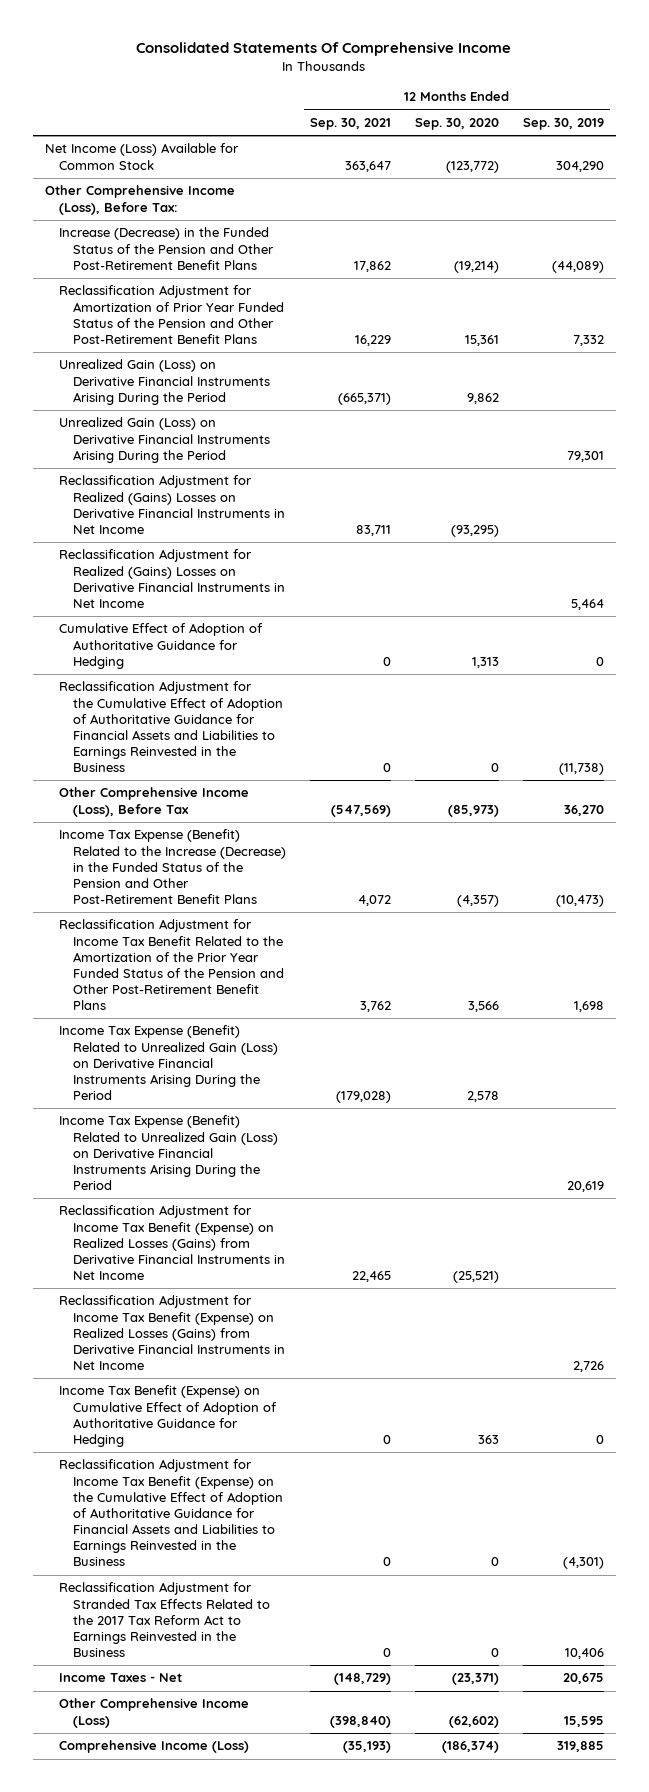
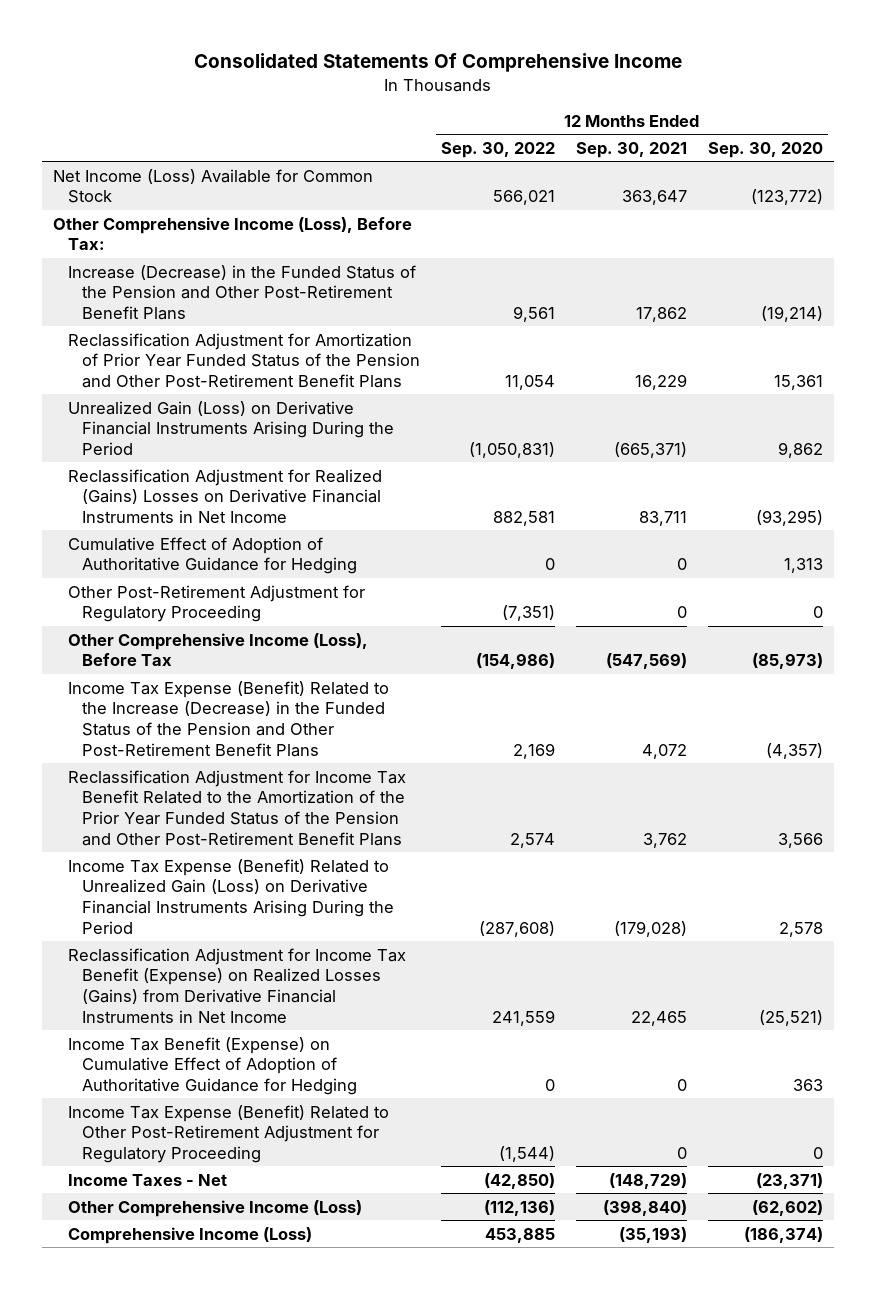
[522,117,604,130] Sep. 30, 2019 -> none
none -> [441,141,556,158] Sep. 30, 2022
[59,417,270,463] Unrealized Gain (Loss) on Derivative Financial Instruments Arising During the Period -> none
[59,549,285,608] Reclassification Adjustment for Realized (Gains) Losses on Derivative Financial Instruments in Net Income -> none
[59,681,283,773] Reclassification Adjustment for the Cumulative Effect of Adoption of Authoritative Guidance for Financial Assets and Liabilities to Earnings Reinvested in the Business -> none
none -> [67,584,365,623] Other Post-Retirement Adjustment for Regulatory Proceeding
[59,1115,278,1191] Income Tax Expense (Benefit) Related to Unrealized Gain (Loss) on Derivative Financial Instruments Arising During the Period -> none
[59,1295,285,1371] Reclassification Adjustment for Income Tax Benefit (Expense) on Realized Losses (Gains) from Derivative Financial Instruments in Net Income -> none
[59,1459,283,1567] Reclassification Adjustment for Income Tax Benefit (Expense) on the Cumulative Effect of Adoption of Authoritative Guidance for Financial Assets and Liabilities to Earnings Reinvested in the Business -> none
[59,1582,270,1658] Reclassification Adjustment for Stranded Tax Effects Related to the 2017 Tax Reform Act to Earnings Reinvested in the Business -> none
none -> [67,1104,389,1164] Income Tax Expense (Benefit) Related to Other Post-Retirement Adjustment for Regulatory Proceeding

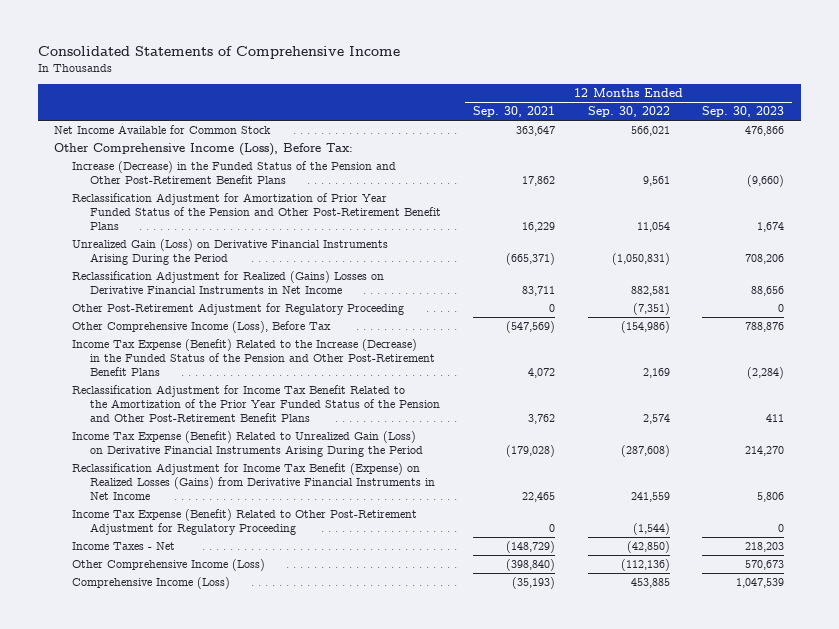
[194,53,683,73] Consolidated Statements Of Comprehensive Income -> [38,46,401,60] Consolidated Statements of Comprehensive Income
[708,141,824,158] Sep. 30, 2020 -> none
none -> [702,106,785,118] Sep. 30, 2023
[52,168,373,204] Net Income (Loss) Available for Common Stock -> [54,125,272,135] Net Income Available for Common Stock
[67,536,358,575] Cumulative Effect of Adoption of Authoritative Guidance for Hedging -> none
[67,1036,358,1096] Income Tax Benefit (Expense) on Cumulative Effect of Adoption of Authoritative Guidance for Hedging -> none

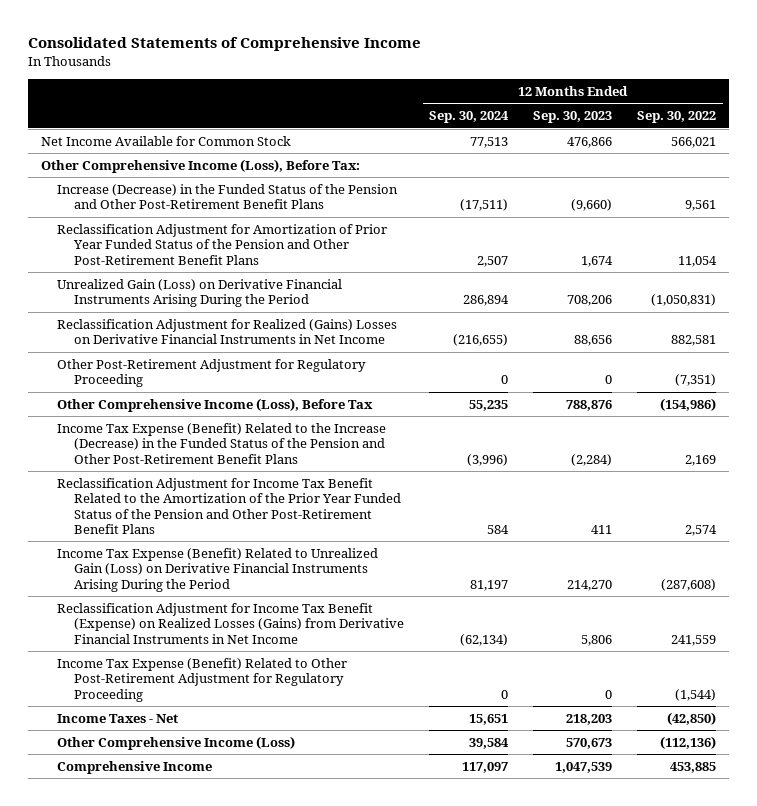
[473,106,556,118] Sep. 30, 2021 -> none
none -> [429,111,510,124] Sep. 30, 2024
[72,577,231,590] Comprehensive Income (Loss) -> [57,760,213,774] Comprehensive Income

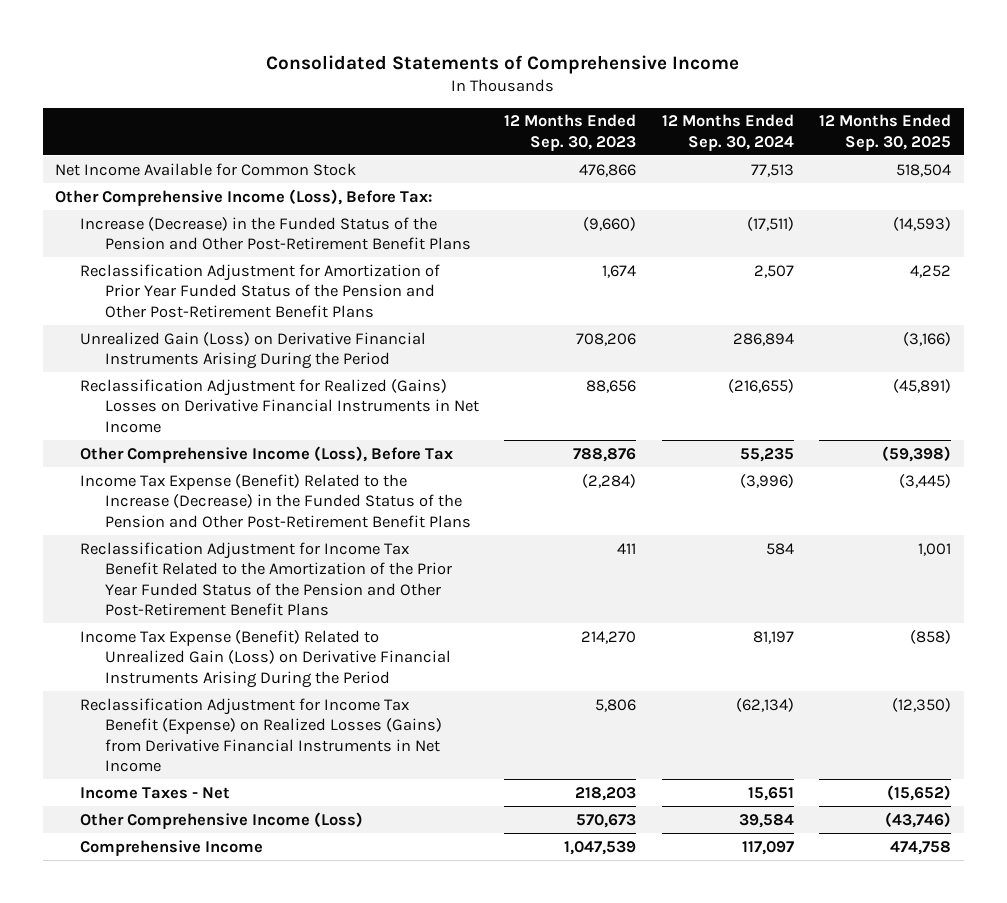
[637,111,717,124] Sep. 30, 2022 -> none
none -> [819,114,952,151] 12 Months Ended Sep. 30, 2025
[57,358,367,388] Other Post-Retirement Adjustment for Regulatory Proceeding -> none
[57,657,348,702] Income Tax Expense (Benefit) Related to Other Post-Retirement Adjustment for Regulatory Proceeding -> none

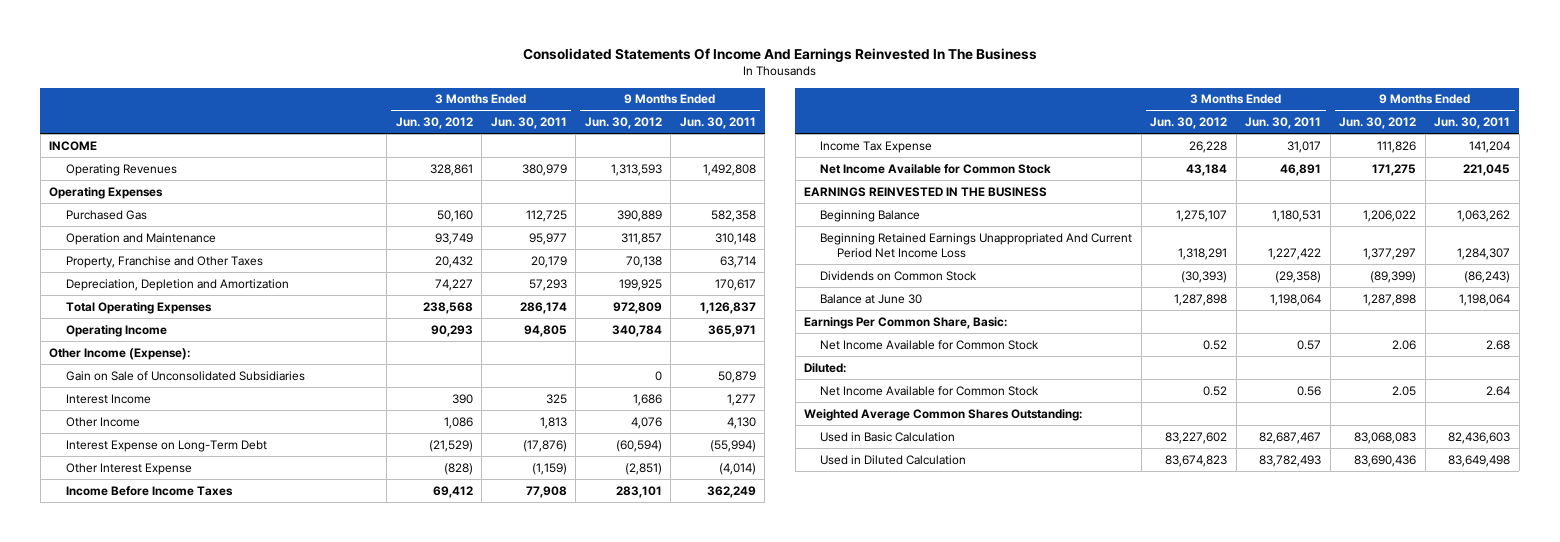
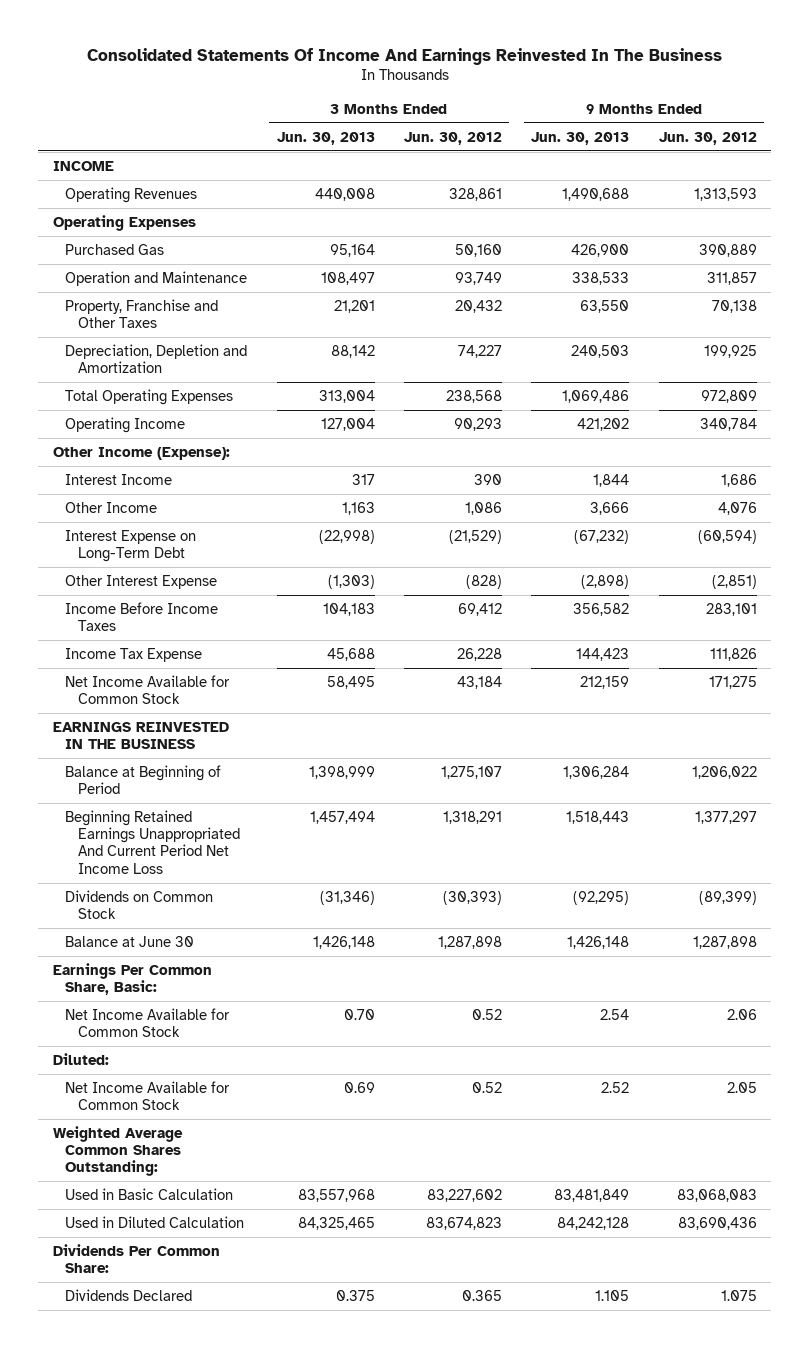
[490,117,567,130] Jun. 30, 2011 -> none
[679,117,756,130] Jun. 30, 2011 -> none
none -> [276,131,375,145] Jun. 30, 2013
none -> [531,131,630,145] Jun. 30, 2013
[65,370,305,381] Gain on Sale of Unconsolidated Subsidiaries -> none
[820,209,921,222] Beginning Balance -> [65,764,222,795] Balance at Beginning of Period
none -> [52,1243,220,1274] Dividends Per Common Share:
none -> [65,1288,193,1301] Dividends Declared

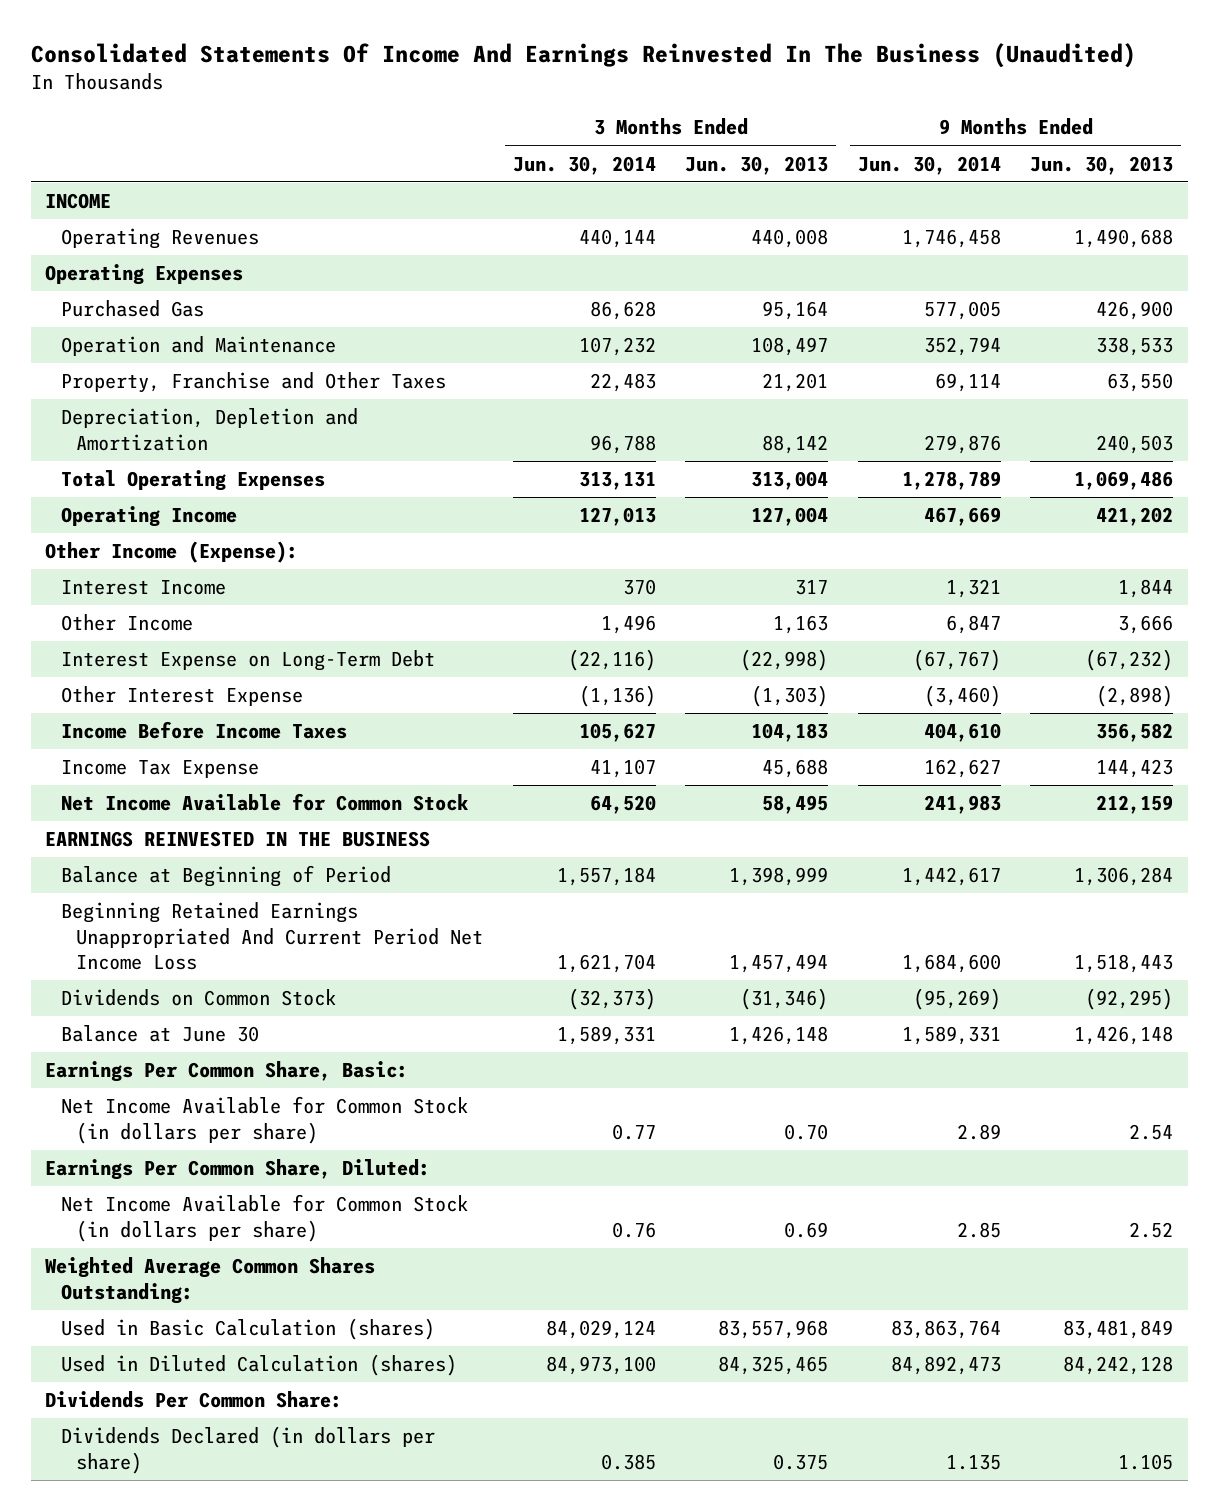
[86,47,722,65] Consolidated Statements Of Income And Earnings Reinvested In The Business -> [30,42,1136,68] Consolidated Statements Of Income And Earnings Reinvested In The Business (Unaudited)
[404,131,503,145] Jun. 30, 2012 -> none
[658,131,757,145] Jun. 30, 2012 -> none
none -> [512,155,656,175] Jun. 30, 2014
none -> [857,155,1001,175] Jun. 30, 2014
[65,1007,231,1038] Net Income Available for Common Stock -> [60,1096,468,1144] Net Income Available for Common Stock (in dollars per share)
[52,1052,109,1065] Diluted: -> [45,1159,431,1181] Earnings Per Common Share, Diluted:
[65,1080,231,1111] Net Income Available for Common Stock -> [60,1194,468,1242] Net Income Available for Common Stock (in dollars per share)
[65,1187,234,1200] Used in Basic Calculation -> [60,1318,435,1341] Used in Basic Calculation (shares)
[65,1215,245,1228] Used in Diluted Calculation -> [60,1354,457,1377] Used in Diluted Calculation (shares)
[65,1288,193,1301] Dividends Declared -> [60,1426,435,1474] Dividends Declared (in dollars per share)

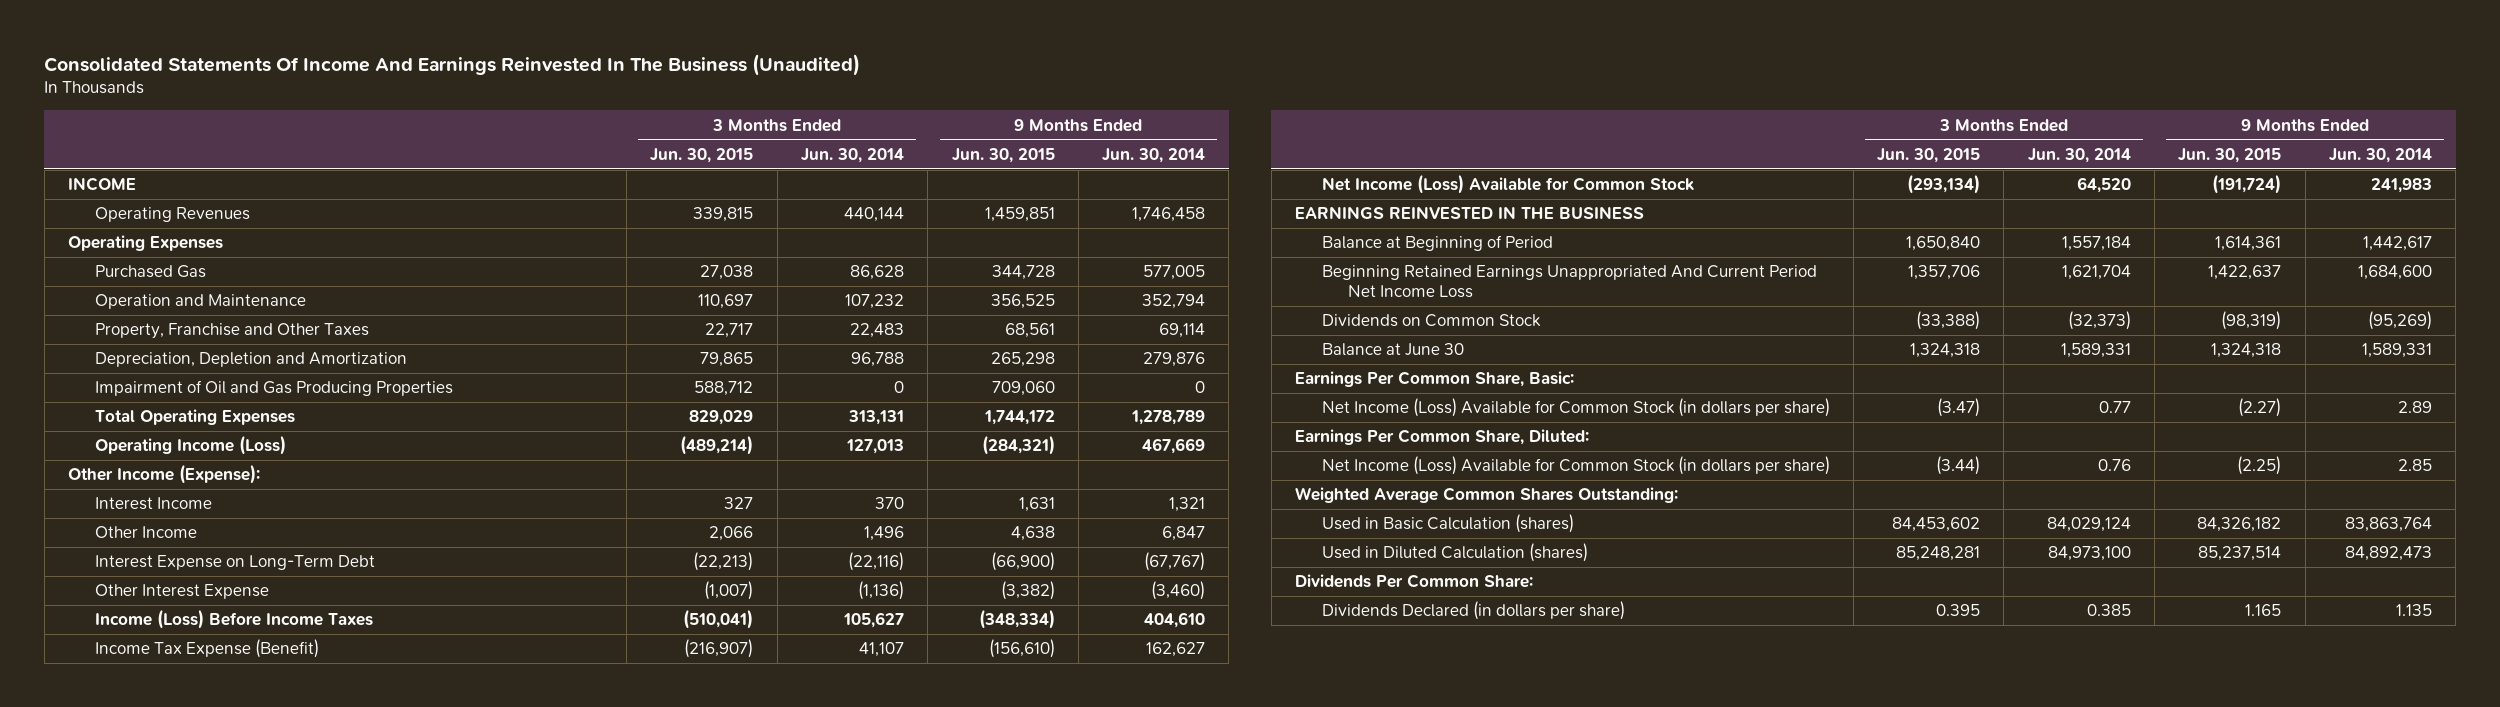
[685,155,829,175] Jun. 30, 2013 -> none
[1030,155,1174,175] Jun. 30, 2013 -> none
none -> [650,147,754,163] Jun. 30, 2015
none -> [951,147,1055,163] Jun. 30, 2015
none -> [94,380,453,397] Impairment of Oil and Gas Producing Properties
[60,506,237,528] Operating Income -> [94,435,286,456] Operating Income (Loss)
[60,721,347,740] Income Before Income Taxes -> [94,609,373,630] Income (Loss) Before Income Taxes
[60,760,259,779] Income Tax Expense -> [94,639,319,659] Income Tax Expense (Benefit)
[60,793,469,812] Net Income Available for Common Stock -> [1321,174,1694,195] Net Income (Loss) Available for Common Stock
[60,1096,468,1144] Net Income Available for Common Stock (in dollars per share) -> [1321,398,1830,418] Net Income (Loss) Available for Common Stock (in dollars per share)
[60,1194,468,1242] Net Income Available for Common Stock (in dollars per share) -> [1321,456,1830,476] Net Income (Loss) Available for Common Stock (in dollars per share)

